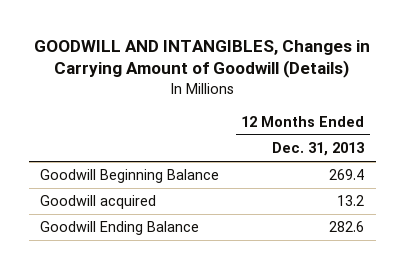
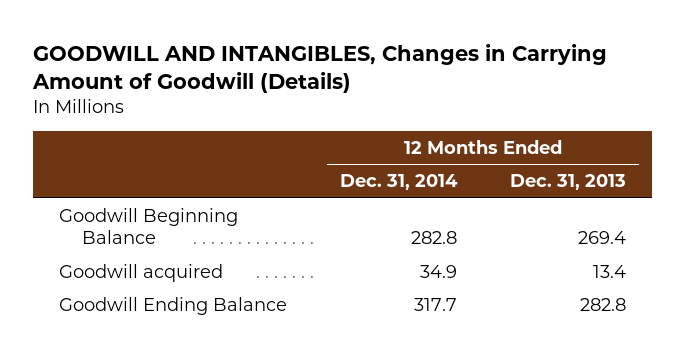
none -> [340,174,459,191] Dec. 31, 2014
[337,195,365,207] 13.2 -> [592,264,626,278] 13.4
[329,221,365,233] 282.6 -> [579,297,626,311] 282.8

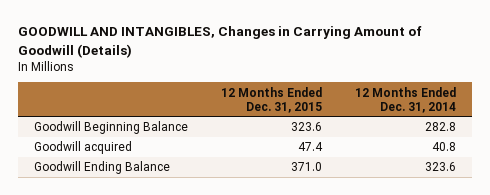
[509,174,626,191] Dec. 31, 2013 -> none
none -> [220,86,322,113] 12 Months Ended Dec. 31, 2015
[420,264,458,278] 34.9 -> [431,142,456,152] 40.8
[414,297,458,311] 317.7 -> [424,162,456,172] 323.6

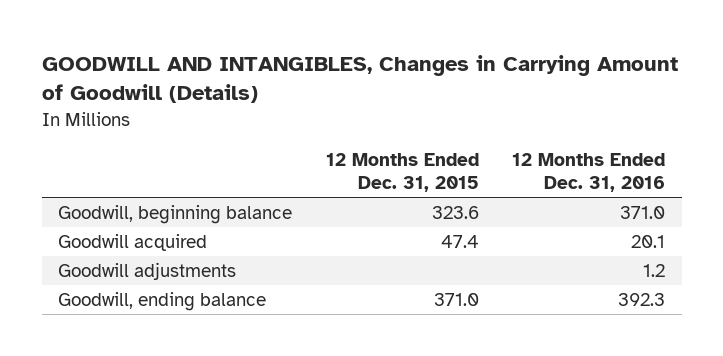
[354,86,456,113] 12 Months Ended Dec. 31, 2014 -> none
none -> [511,152,665,193] 12 Months Ended Dec. 31, 2016
[34,121,189,135] Goodwill Beginning Balance -> [58,205,293,225] Goodwill, beginning balance
none -> [58,262,237,281] Goodwill adjustments
[34,161,171,175] Goodwill Ending Balance -> [58,292,267,312] Goodwill, ending balance

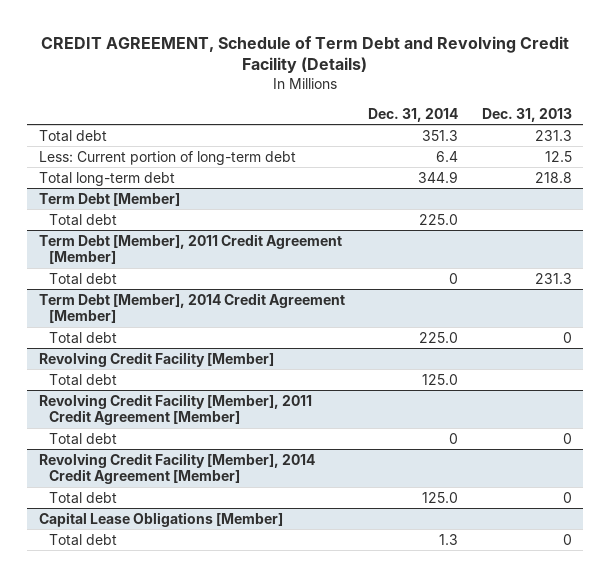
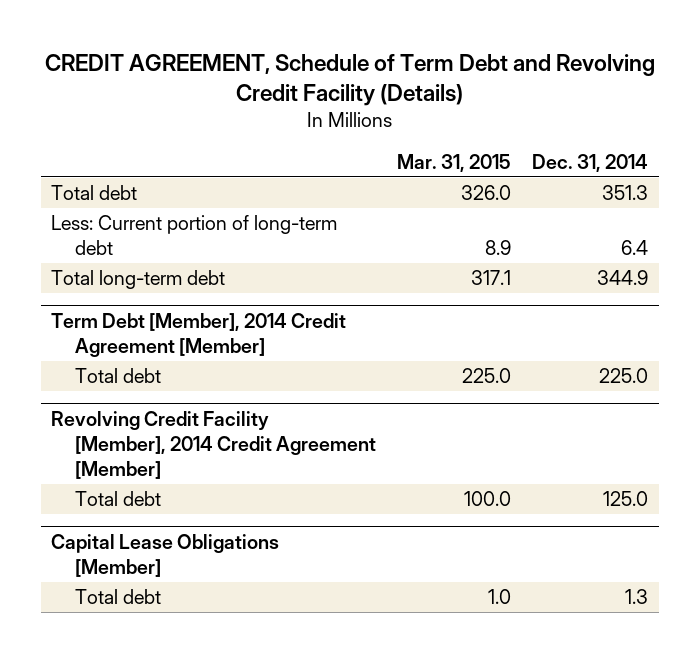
[481,107,572,122] Dec. 31, 2013 -> none
none -> [397,153,512,172] Mar. 31, 2015
[38,192,180,206] Term Debt [Member] -> none
[49,213,118,226] Total debt -> none
[38,233,342,265] Term Debt [Member], 2011 Credit Agreement [Member] -> none
[49,272,118,285] Total debt -> none
[38,351,274,367] Revolving Credit Facility [Member] -> none
[49,373,118,386] Total debt -> none
[38,393,312,426] Revolving Credit Facility [Member], 2011 Credit Agreement [Member] -> none
[49,432,118,445] Total debt -> none

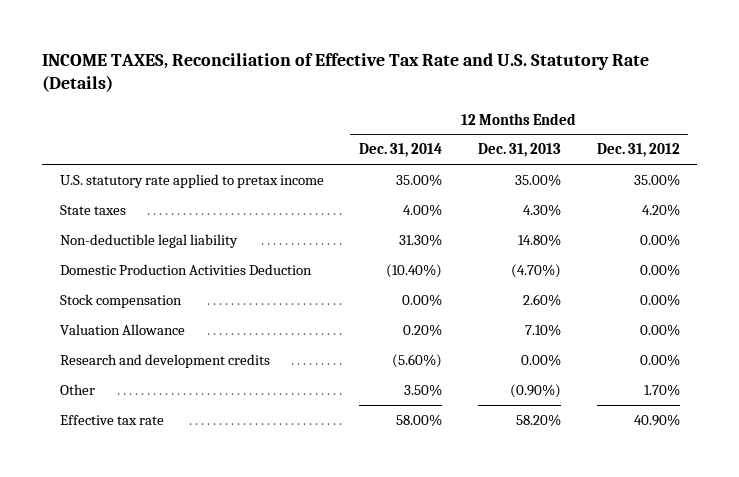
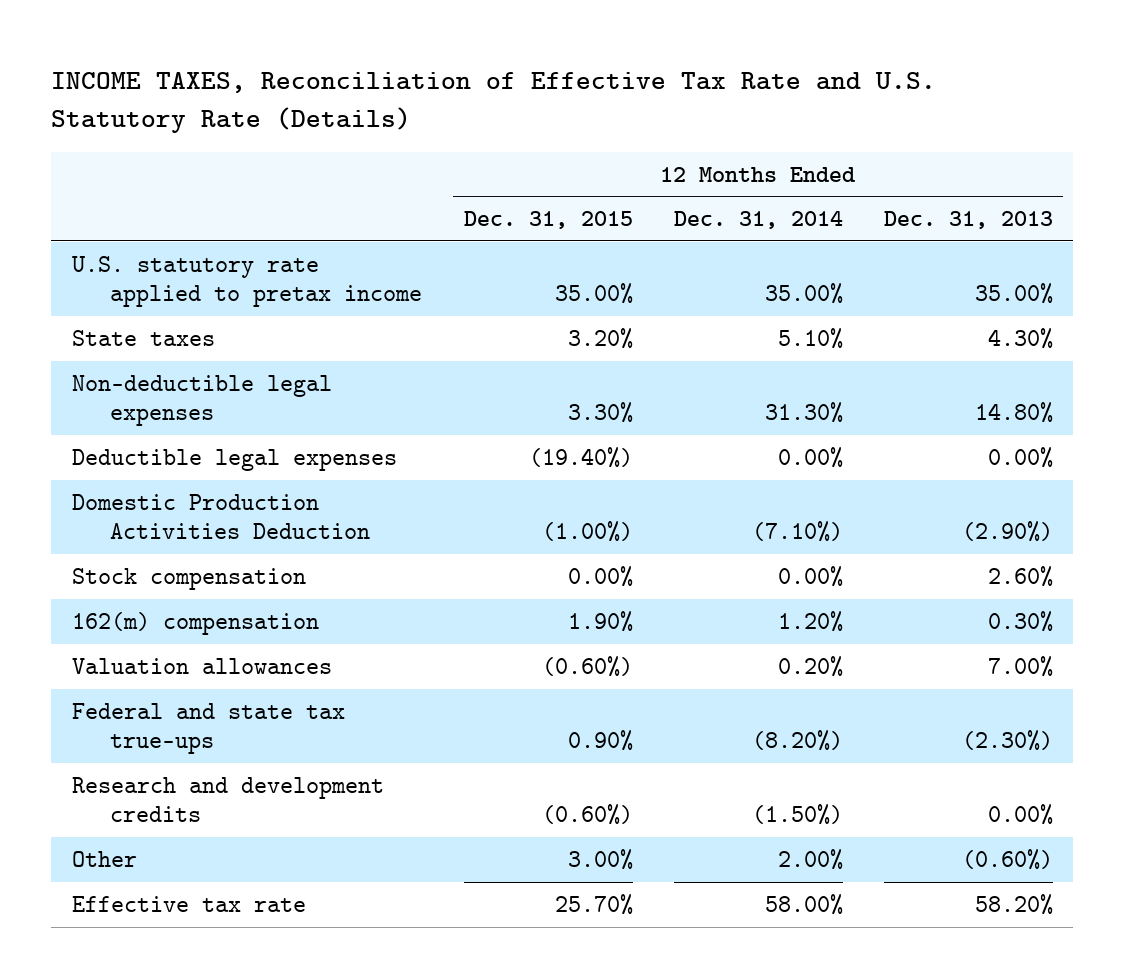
[596,143,680,158] Dec. 31, 2012 -> none
none -> [463,211,633,230] Dec. 31, 2015
[403,204,443,217] 4.00% -> [777,327,843,349] 5.10%
[59,234,238,249] Non-deductible legal liability -> [71,374,332,427] Non-deductible legal expenses
none -> [71,448,397,471] Deductible legal expenses
[386,264,443,279] (10.40%) -> [751,521,843,543] (7.10%)
[510,264,561,279] (4.70%) -> [961,521,1053,543] (2.90%)
none -> [71,611,319,635] 162(m) compensation
[59,324,185,336] Valuation Allowance -> [71,657,332,674] Valuation allowances
[524,324,561,337] 7.10% -> [987,655,1053,677] 7.00%
none -> [71,702,345,755] Federal and state tax true-ups
[392,354,443,369] (5.60%) -> [751,804,843,826] (1.50%)
[404,384,443,397] 3.50% -> [777,848,843,870] 2.00%
[509,384,561,399] (0.90%) -> [961,848,1053,870] (0.60%)

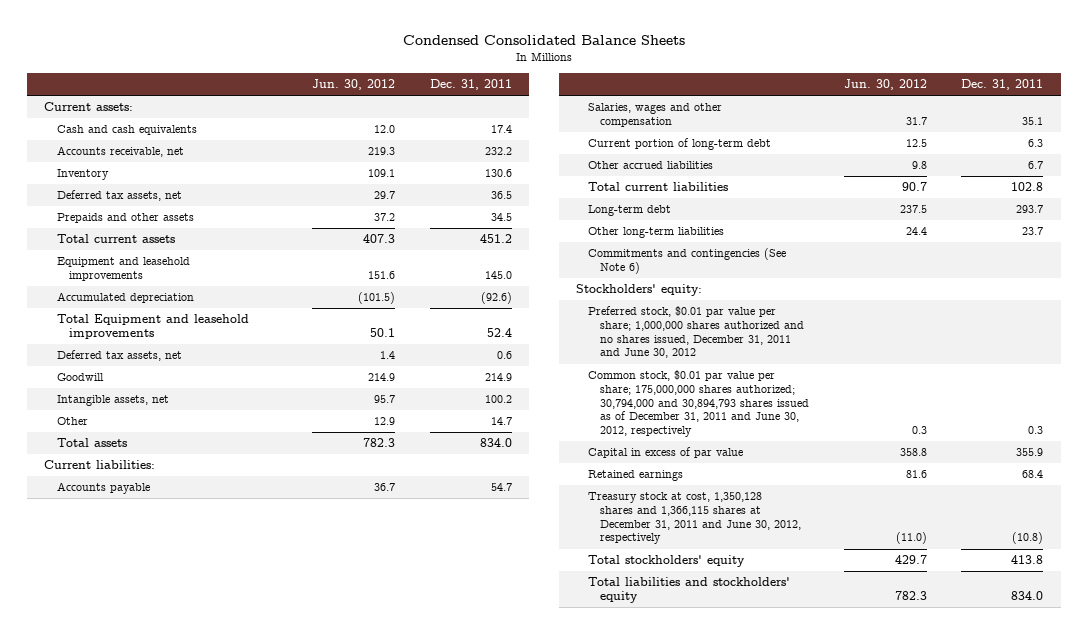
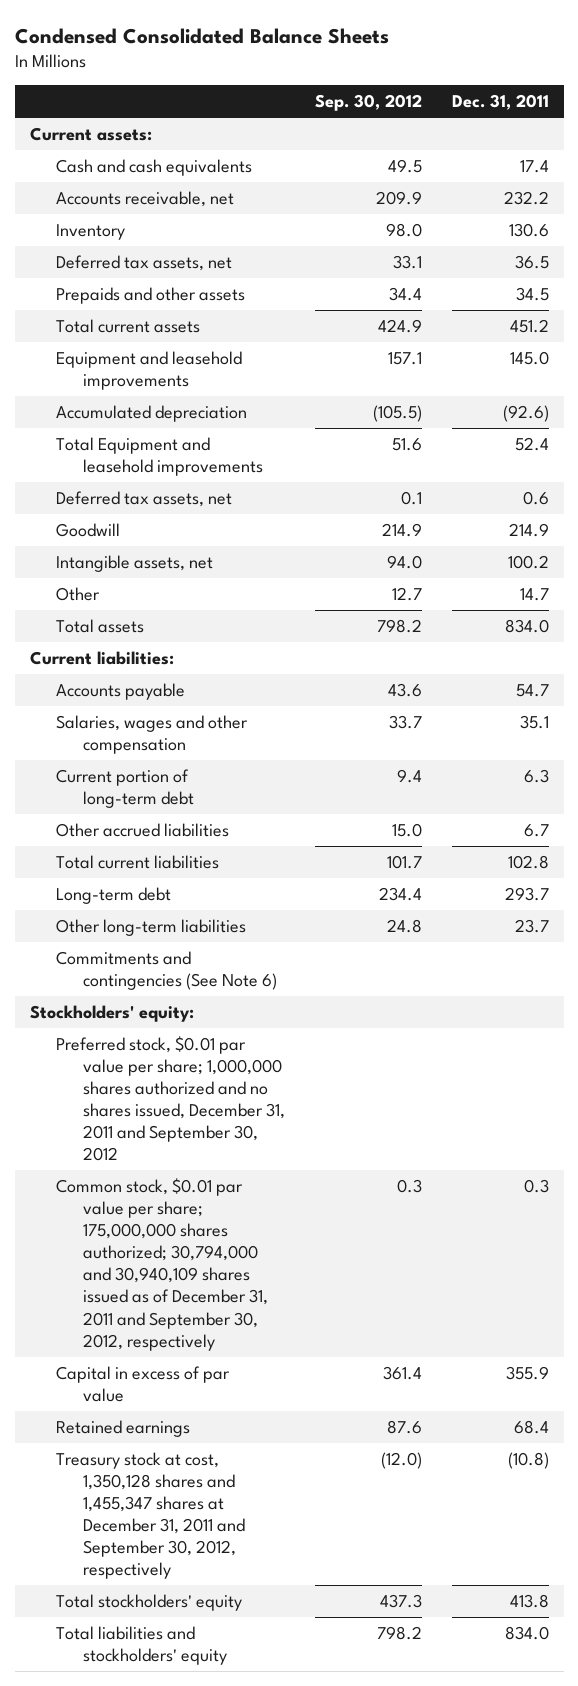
[312,79,396,91] Jun. 30, 2012 -> none
none -> [315,94,423,112] Sep. 30, 2012
[588,306,805,359] Preferred stock, $0.01 par value per share; 1,000,000 shares authorized and no shares issued, December 31, 2011 and June 30, 2012 -> [56,1035,286,1162] Preferred stock, $0.01 par value per share; 1,000,000 shares authorized and no shares issued, December 31, 2011 and September 30, 2012
[588,370,810,438] Common stock, $0.01 par value per share; 175,000,000 shares authorized; 30,794,000 and 30,894,793 shares issued as of December 31, 2011 and June 30, 2012, respectively -> [56,1177,269,1351] Common stock, $0.01 par value per share; 175,000,000 shares authorized; 30,794,000 and 30,940,109 shares issued as of December 31, 2011 and September 30, 2012, respectively
[588,492,802,545] Treasury stock at cost, 1,350,128 shares and 1,366,115 shares at December 31, 2011 and June 30, 2012, respectively -> [56,1451,246,1580] Treasury stock at cost, 1,350,128 shares and 1,455,347 shares at December 31, 2011 and September 30, 2012, respectively

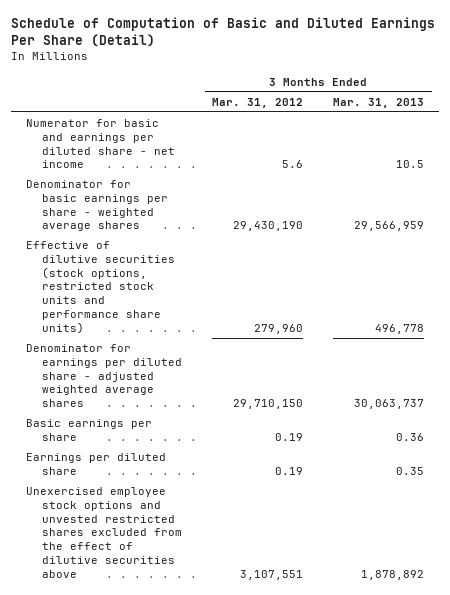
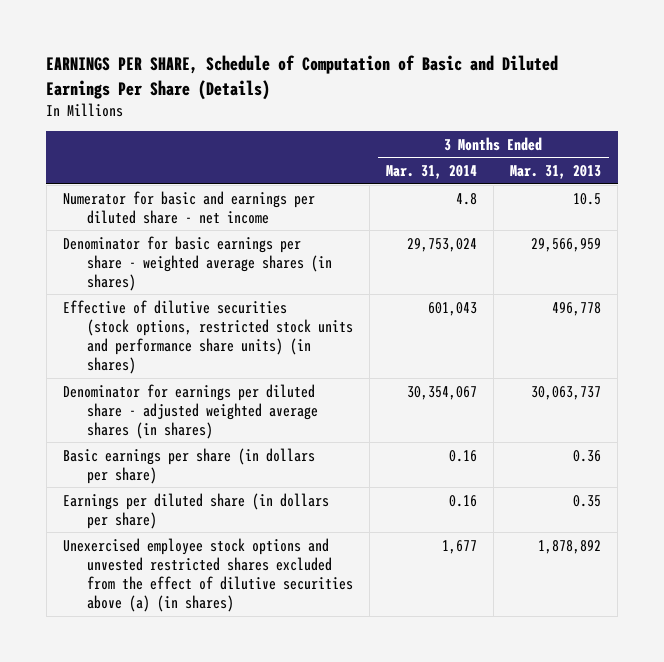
[10,17,435,48] Schedule of Computation of Basic and Diluted Earnings Per Share (Detail) -> [46,55,559,100] EARNINGS PER SHARE, Schedule of Computation of Basic and Diluted Earnings Per Share (Details)
[212,97,304,108] Mar. 31, 2012 -> none
none -> [385,164,477,179] Mar. 31, 2014
[25,180,169,232] Denominator for basic earnings per share - weighted average shares -> [62,235,332,291] Denominator for basic earnings per share - weighted average shares (in shares)
[25,241,176,334] Effective of dilutive securities (stock options, restricted stock units and performance share units) -> [62,299,353,374] Effective of dilutive securities (stock options, restricted stock units and performance share units) (in shares)
[25,344,183,408] Denominator for earnings per diluted share - adjusted weighted average shares -> [62,383,318,439] Denominator for earnings per diluted share - adjusted weighted average shares (in shares)
[25,419,152,441] Basic earnings per share -> [62,447,315,484] Basic earnings per share (in dollars per share)
[25,453,166,475] Earnings per diluted share -> [62,492,329,529] Earnings per diluted share (in dollars per share)
[25,487,183,578] Unexercised employee stock options and unvested restricted shares excluded from the effect of dilutive securities above -> [62,537,353,612] Unexercised employee stock options and unvested restricted shares excluded from the effect of dilutive securities above (a) (in shares)

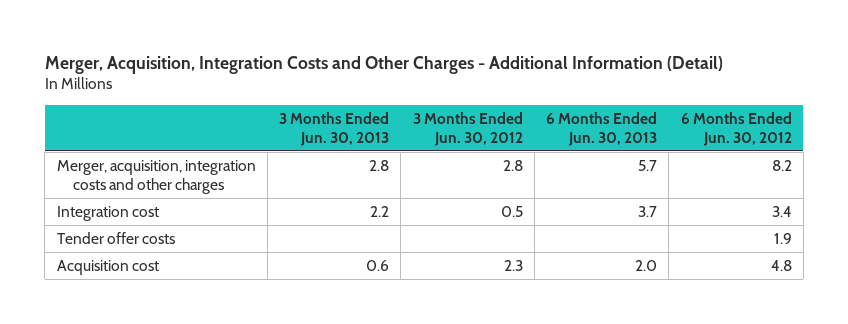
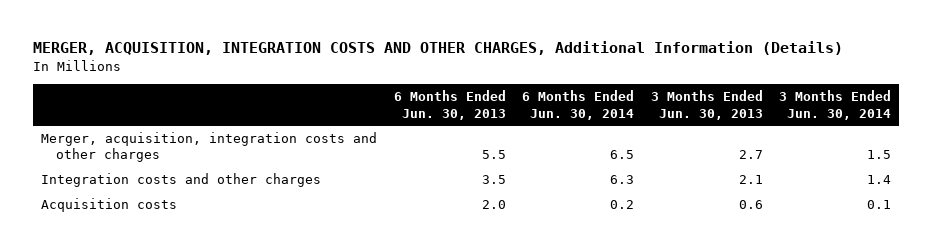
[44,55,723,74] Merger, Acquisition, Integration Costs and Other Charges - Additional Information (Detail) -> [32,41,843,56] MERGER, ACQUISITION, INTEGRATION COSTS AND OTHER CHARGES, Additional Information (Details)
[412,111,523,146] 3 Months Ended Jun. 30, 2012 -> none
[680,111,792,146] 6 Months Ended Jun. 30, 2012 -> none
none -> [522,90,635,120] 6 Months Ended Jun. 30, 2014
none -> [779,90,892,120] 3 Months Ended Jun. 30, 2014
[56,232,175,245] Tender offer costs -> none
[369,160,390,172] 2.8 -> [738,150,763,160] 2.7
[638,160,658,172] 5.7 -> [481,150,506,160] 5.5
[56,206,159,222] Integration cost -> [41,173,322,188] Integration costs and other charges
[370,206,390,218] 2.2 -> [738,175,763,185] 2.1
[638,206,658,218] 3.7 -> [481,175,506,185] 3.5
[56,260,159,276] Acquisition cost -> [41,198,178,213] Acquisition costs

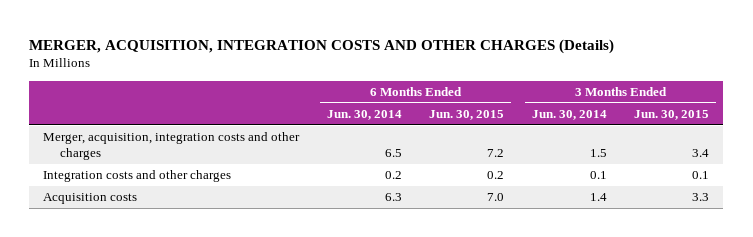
[32,41,843,56] MERGER, ACQUISITION, INTEGRATION COSTS AND OTHER CHARGES, Additional Information (Details) -> [29,38,615,54] MERGER, ACQUISITION, INTEGRATION COSTS AND OTHER CHARGES (Details)
[393,90,506,120] 6 Months Ended Jun. 30, 2013 -> none
[650,90,763,120] 3 Months Ended Jun. 30, 2013 -> none
none -> [429,110,505,121] Jun. 30, 2015
none -> [634,110,710,121] Jun. 30, 2015
[610,175,635,185] 6.3 -> [384,171,402,180] 0.2
[867,175,892,185] 1.4 -> [589,171,607,180] 0.1
[610,200,635,210] 0.2 -> [384,193,402,202] 6.3
[867,200,892,210] 0.1 -> [589,193,607,202] 1.4

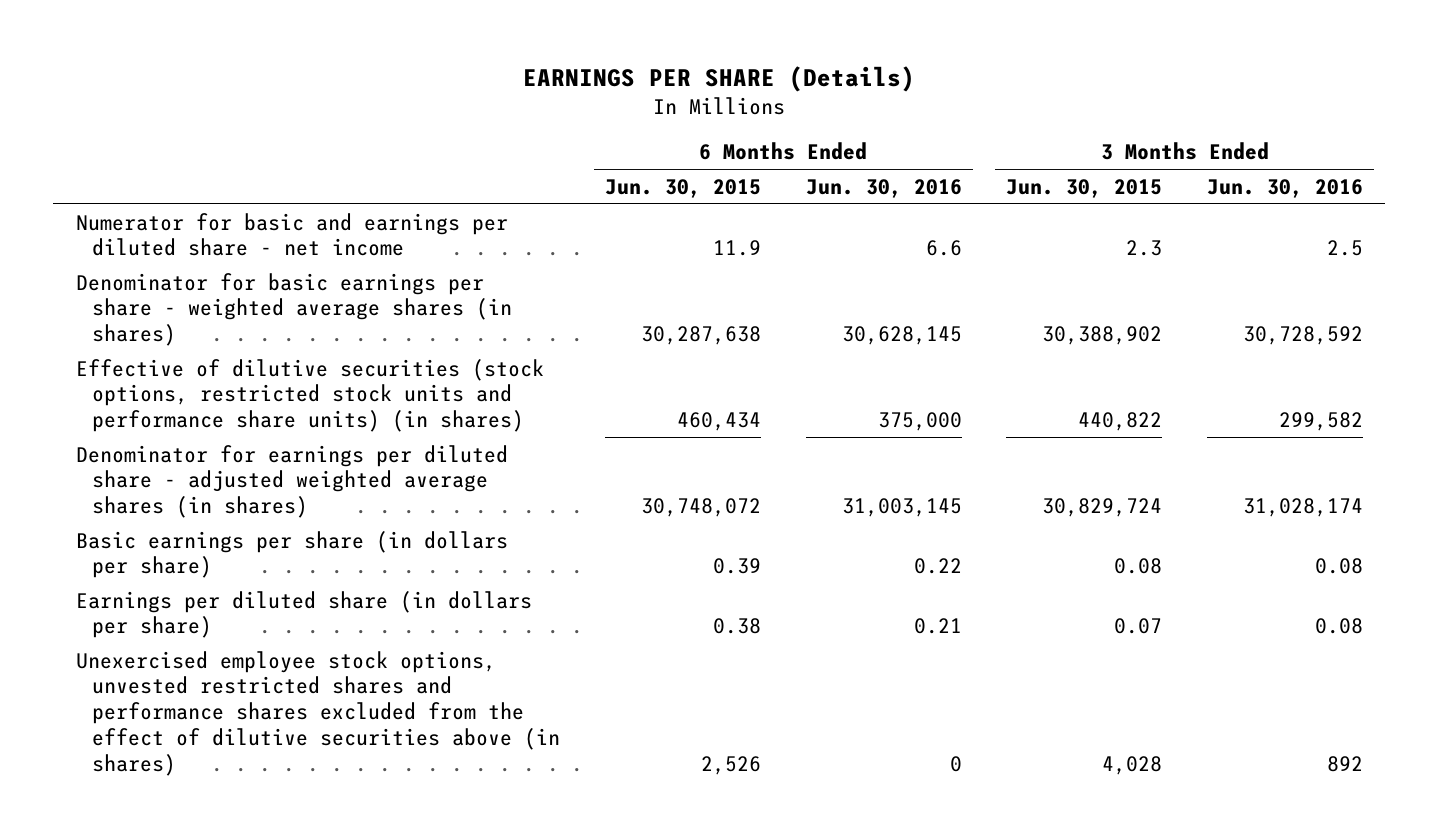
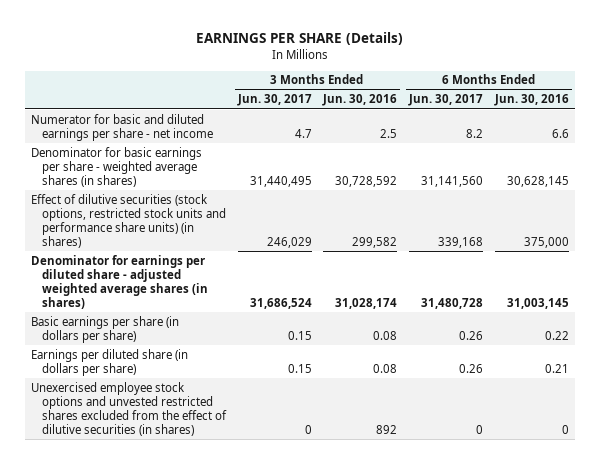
[604,178,761,198] Jun. 30, 2015 -> none
[1006,178,1163,198] Jun. 30, 2015 -> none
none -> [236,94,312,107] Jun. 30, 2017
none -> [408,94,484,107] Jun. 30, 2017
[75,212,508,257] Numerator for basic and earnings per diluted share - net income -> [31,113,213,141] Numerator for basic and diluted earnings per share - net income
[75,358,544,433] Effective of dilutive securities (stock options, restricted stock units and performance share units) (in shares) -> [31,193,226,248] Effect of dilutive securities (stock options, restricted stock units and performance share units) (in shares)
[75,650,561,777] Unexercised employee stock options, unvested restricted shares and performance shares excluded from the effect of dilutive securities above (in shares) -> [31,381,227,436] Unexercised employee stock options and unvested restricted shares excluded from the effect of dilutive securities (in shares)

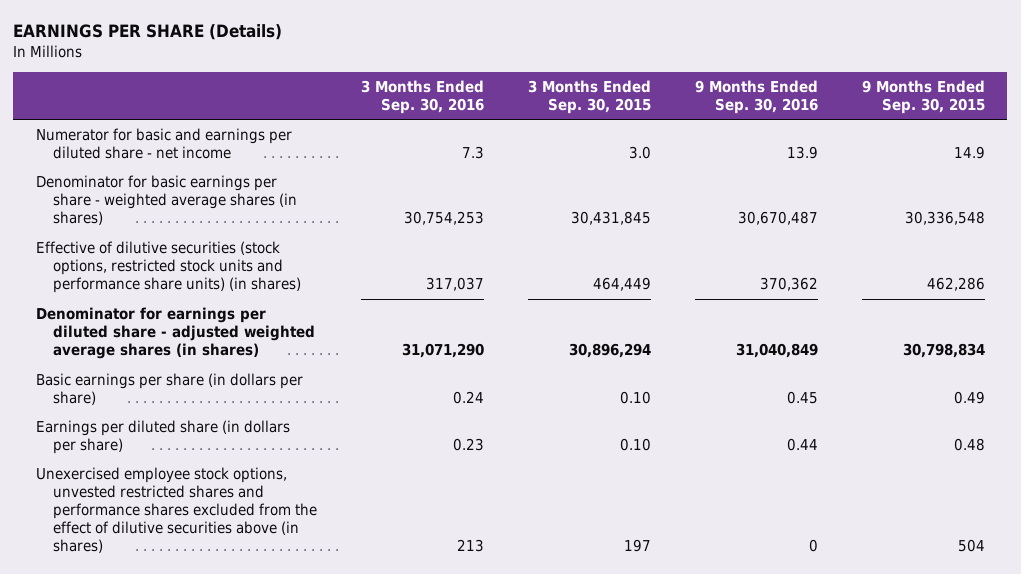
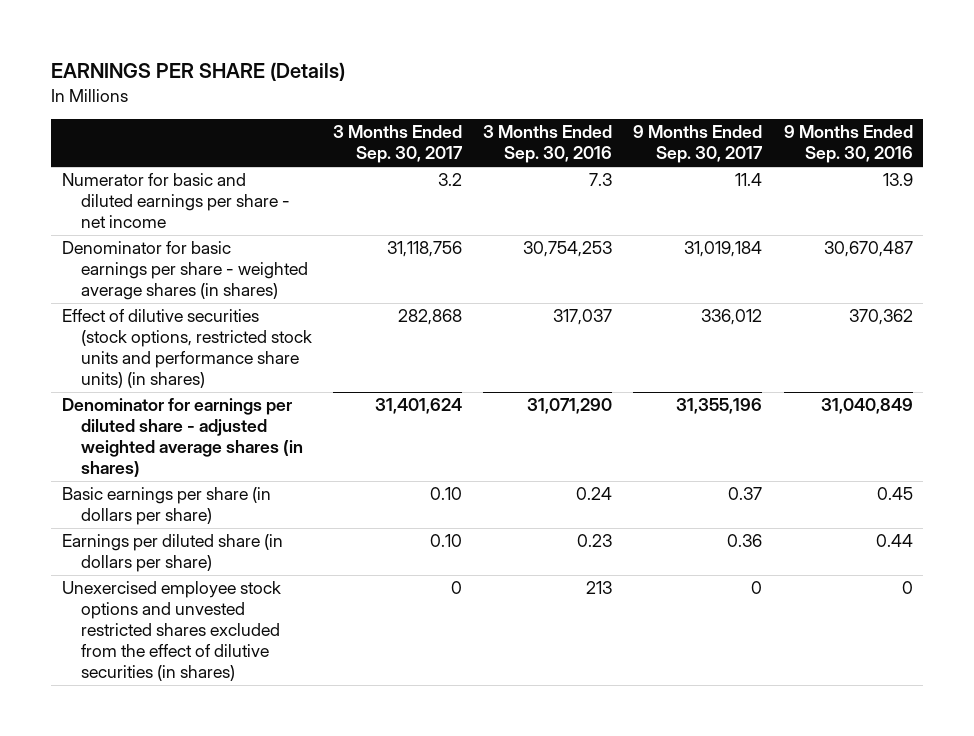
[527,79,651,114] 3 Months Ended Sep. 30, 2015 -> none
[861,79,985,114] 9 Months Ended Sep. 30, 2015 -> none
none -> [332,125,463,164] 3 Months Ended Sep. 30, 2017
none -> [633,125,764,164] 9 Months Ended Sep. 30, 2017
[35,128,292,160] Numerator for basic and earnings per diluted share - net income -> [61,173,290,229] Numerator for basic and diluted earnings per share - net income
[35,241,301,294] Effective of dilutive securities (stock options, restricted stock units and performance share units) (in shares) -> [61,309,312,389] Effect of dilutive securities (stock options, restricted stock units and performance share units) (in shares)
[35,467,317,554] Unexercised employee stock options, unvested restricted shares and performance shares excluded from the effect of dilutive securities above (in shares) -> [61,581,281,682] Unexercised employee stock options and unvested restricted shares excluded from the effect of dilutive securities (in shares)

